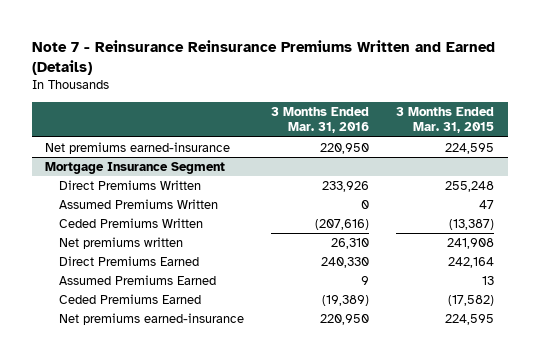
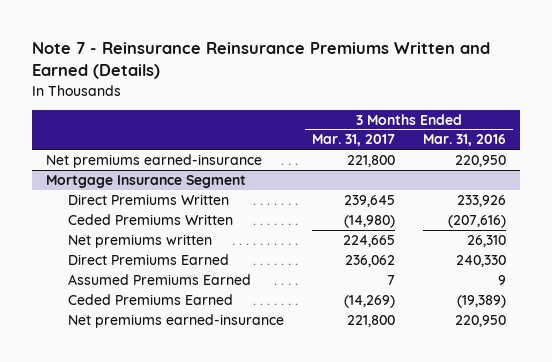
[396,107,495,134] 3 Months Ended Mar. 31, 2015 -> none
none -> [312,134,396,147] Mar. 31, 2017
[59,199,219,210] Assumed Premiums Written -> none

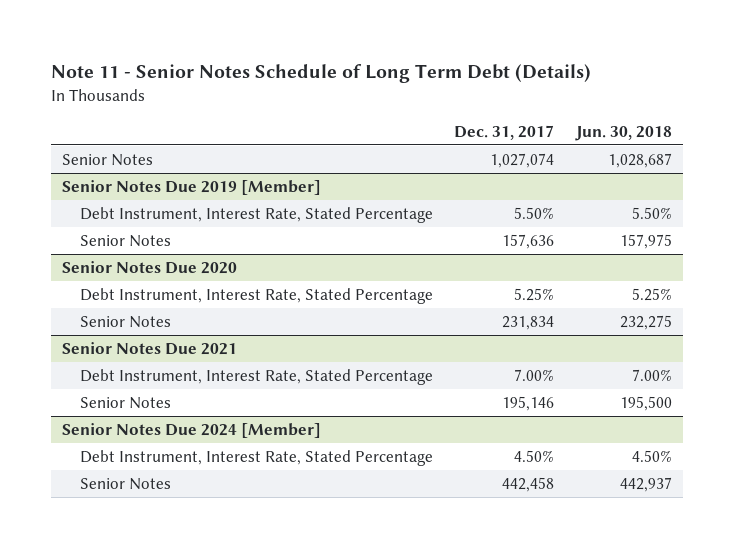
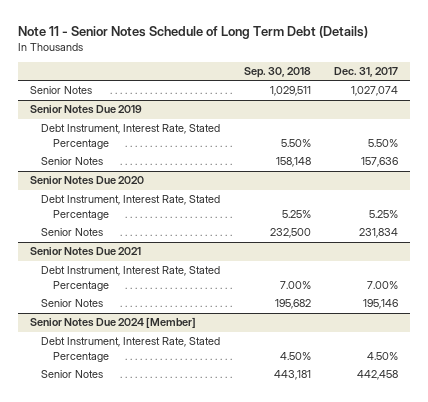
[574,125,672,141] Jun. 30, 2018 -> none
none -> [243,67,311,79] Sep. 30, 2018
[61,179,321,195] Senior Notes Due 2019 [Member] -> [29,105,142,115] Senior Notes Due 2019

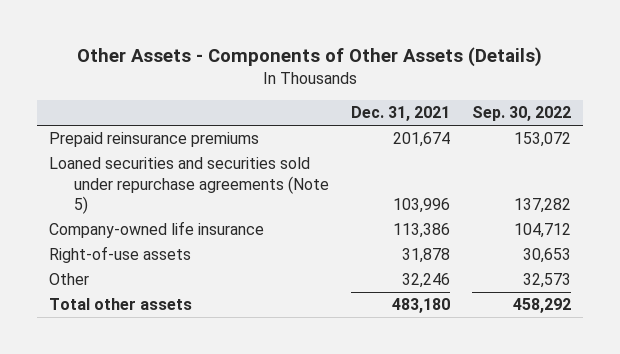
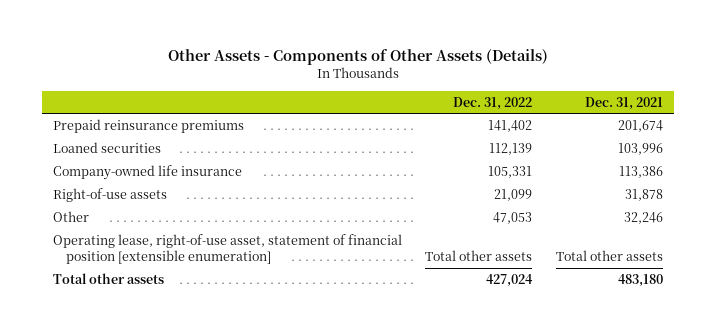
[472,106,572,122] Sep. 30, 2022 -> none
none -> [453,96,533,110] Dec. 31, 2022
[48,157,329,215] Loaned securities and securities sold under repurchase agreements (Note 5) -> [53,141,162,153] Loaned securities
none -> [53,233,403,265] Operating lease, right-of-use asset, statement of financial position [extensible enumeration]

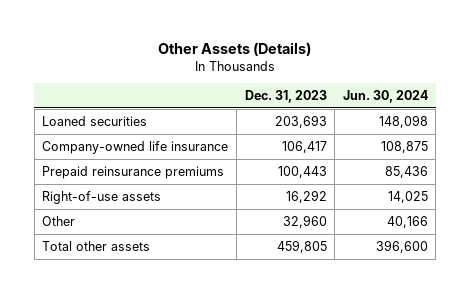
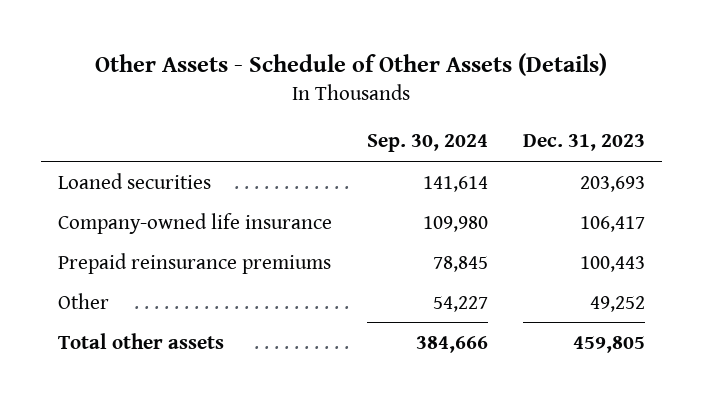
[158,41,312,56] Other Assets (Details) -> [95,53,608,77] Other Assets - Schedule of Other Assets (Details)
[342,90,428,104] Jun. 30, 2024 -> none
none -> [366,134,488,153] Sep. 30, 2024
[42,190,162,204] Right-of-use assets -> none
[282,214,327,228] 32,960 -> [589,295,645,312] 49,252

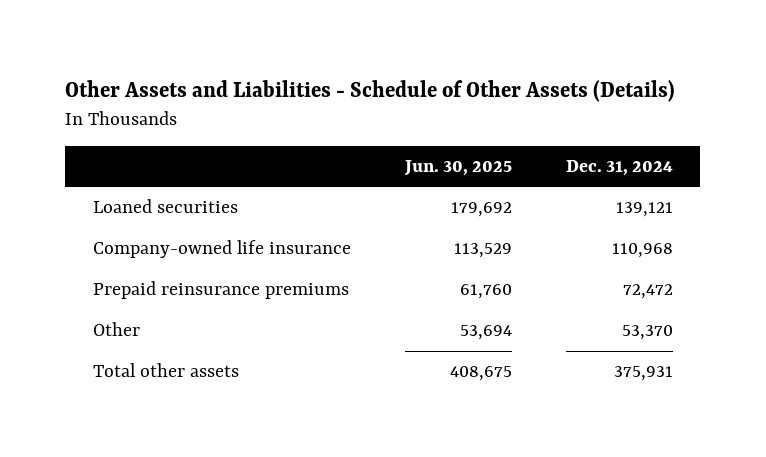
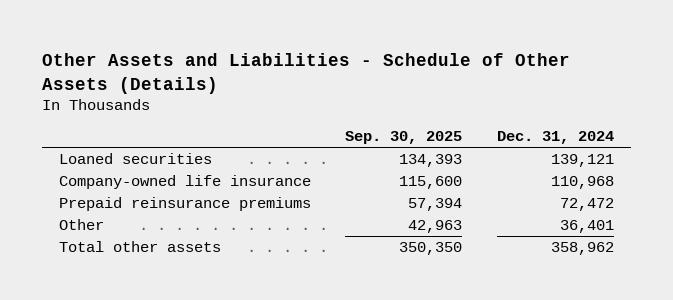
[403,159,512,176] Jun. 30, 2025 -> none
none -> [345,131,463,145] Sep. 30, 2025
[622,325,674,341] 53,370 -> [559,219,614,233] 36,401
[614,366,674,382] 375,931 -> [550,241,614,255] 358,962

